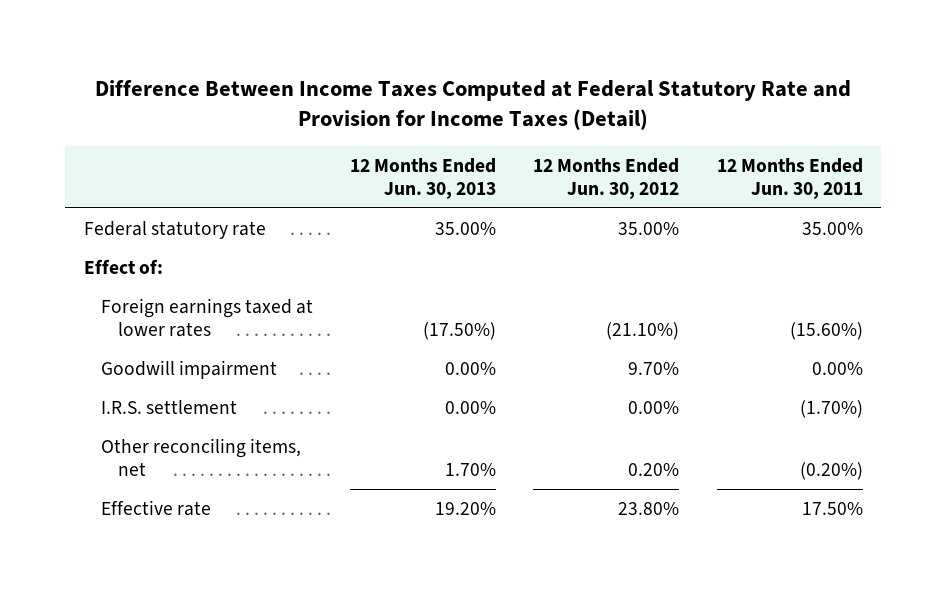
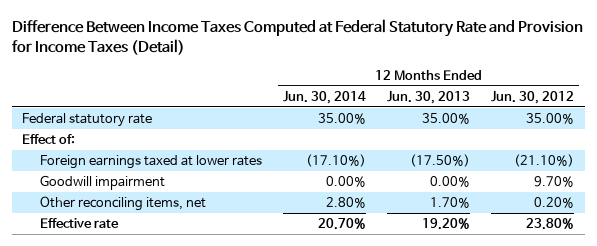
[716,157,863,199] 12 Months Ended Jun. 30, 2011 -> none
none -> [283,90,367,104] Jun. 30, 2014
[100,399,237,414] I.R.S. settlement -> none

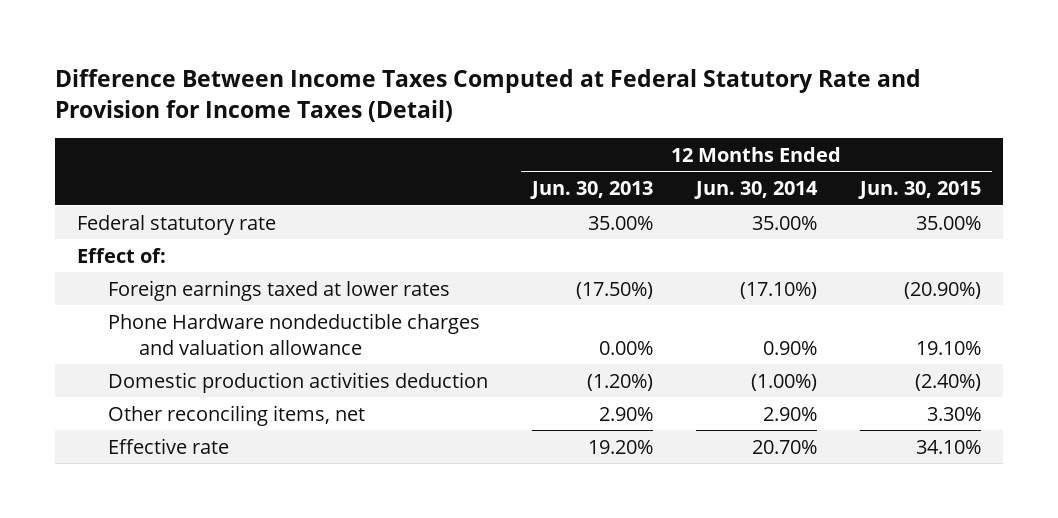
[491,90,575,104] Jun. 30, 2012 -> none
none -> [858,181,982,200] Jun. 30, 2015
[40,175,166,191] Goodwill impairment -> none
none -> [108,312,481,355] Phone Hardware nondeductible charges and valuation allowance
none -> [108,371,489,393] Domestic production activities deduction
[326,197,367,209] 2.80% -> [762,406,817,421] 2.90%
[430,197,471,209] 1.70% -> [598,406,653,421] 2.90%

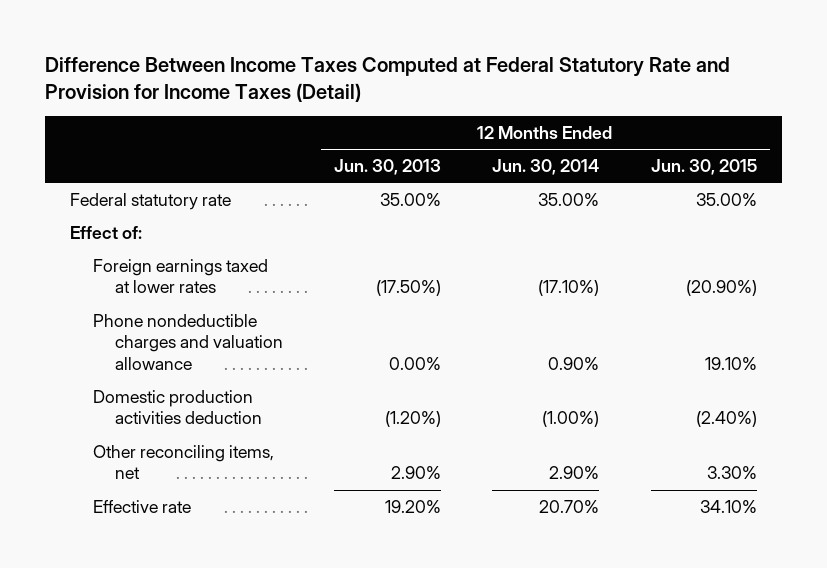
[108,312,481,355] Phone Hardware nondeductible charges and valuation allowance -> [92,313,283,370] Phone nondeductible charges and valuation allowance

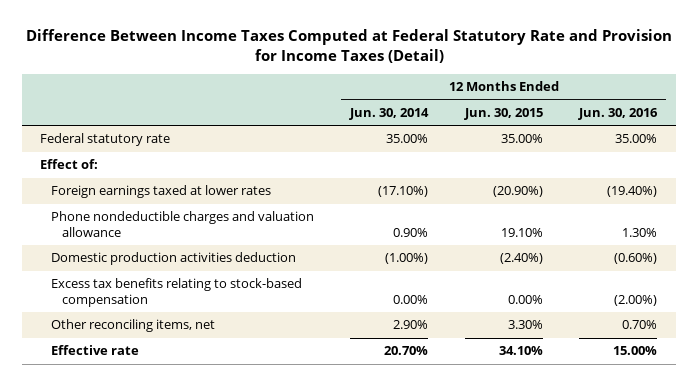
[334,159,442,176] Jun. 30, 2013 -> none
none -> [578,107,659,120] Jun. 30, 2016
none -> [50,278,302,308] Excess tax benefits relating to stock-based compensation

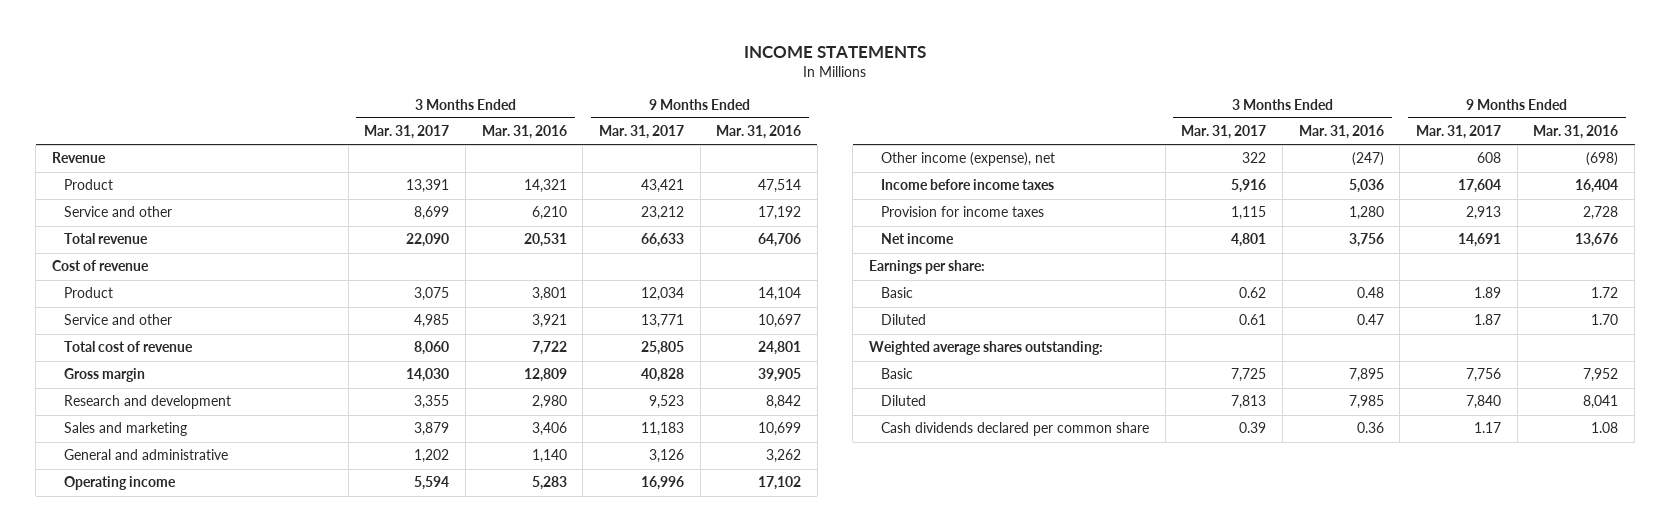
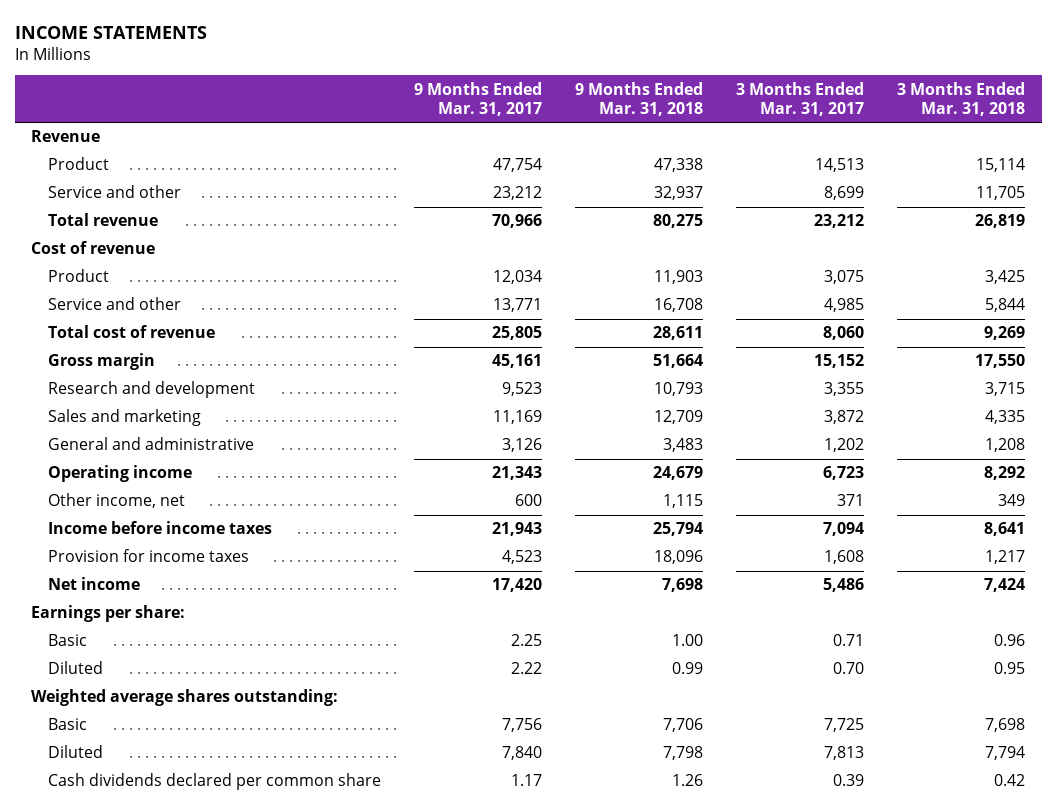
[481,125,567,140] Mar. 31, 2016 -> none
[716,125,802,140] Mar. 31, 2016 -> none
none -> [574,81,703,116] 9 Months Ended Mar. 31, 2018
none -> [897,81,1026,116] 3 Months Ended Mar. 31, 2018
[406,179,450,194] 13,391 -> [815,158,865,173] 14,513
[641,179,685,194] 43,421 -> [492,158,542,173] 47,754
[406,233,450,248] 22,090 -> [814,214,865,229] 23,212
[641,233,685,248] 66,633 -> [491,214,542,229] 70,966
[406,368,450,383] 14,030 -> [814,354,865,369] 15,152
[641,368,685,383] 40,828 -> [491,354,542,369] 45,161
[414,422,450,437] 3,879 -> [824,410,865,425] 3,872
[641,422,685,437] 11,183 -> [492,410,542,425] 11,169
[414,476,450,491] 5,594 -> [823,466,865,481] 6,723
[641,476,685,491] 16,996 -> [491,466,542,481] 21,343
[881,152,1056,167] Other income (expense), net -> [47,493,185,509] Other income, net
[1242,152,1267,164] 322 -> [837,494,865,507] 371
[1477,152,1502,164] 608 -> [514,494,542,507] 600
[1231,179,1267,194] 5,916 -> [823,522,865,537] 7,094
[1458,179,1502,194] 17,604 -> [491,522,542,537] 21,943
[1231,206,1267,221] 1,115 -> [824,550,865,565] 1,608
[1466,206,1502,221] 2,913 -> [501,550,542,565] 4,523
[1231,233,1267,248] 4,801 -> [823,578,865,593] 5,486
[1458,233,1502,248] 14,691 -> [491,578,542,593] 17,420
[1239,287,1267,299] 0.62 -> [833,634,865,647] 0.71
[1474,287,1502,299] 1.89 -> [510,634,542,647] 2.25
[1239,314,1267,326] 0.61 -> [833,662,865,675] 0.70
[1474,314,1502,326] 1.87 -> [510,662,542,675] 2.22

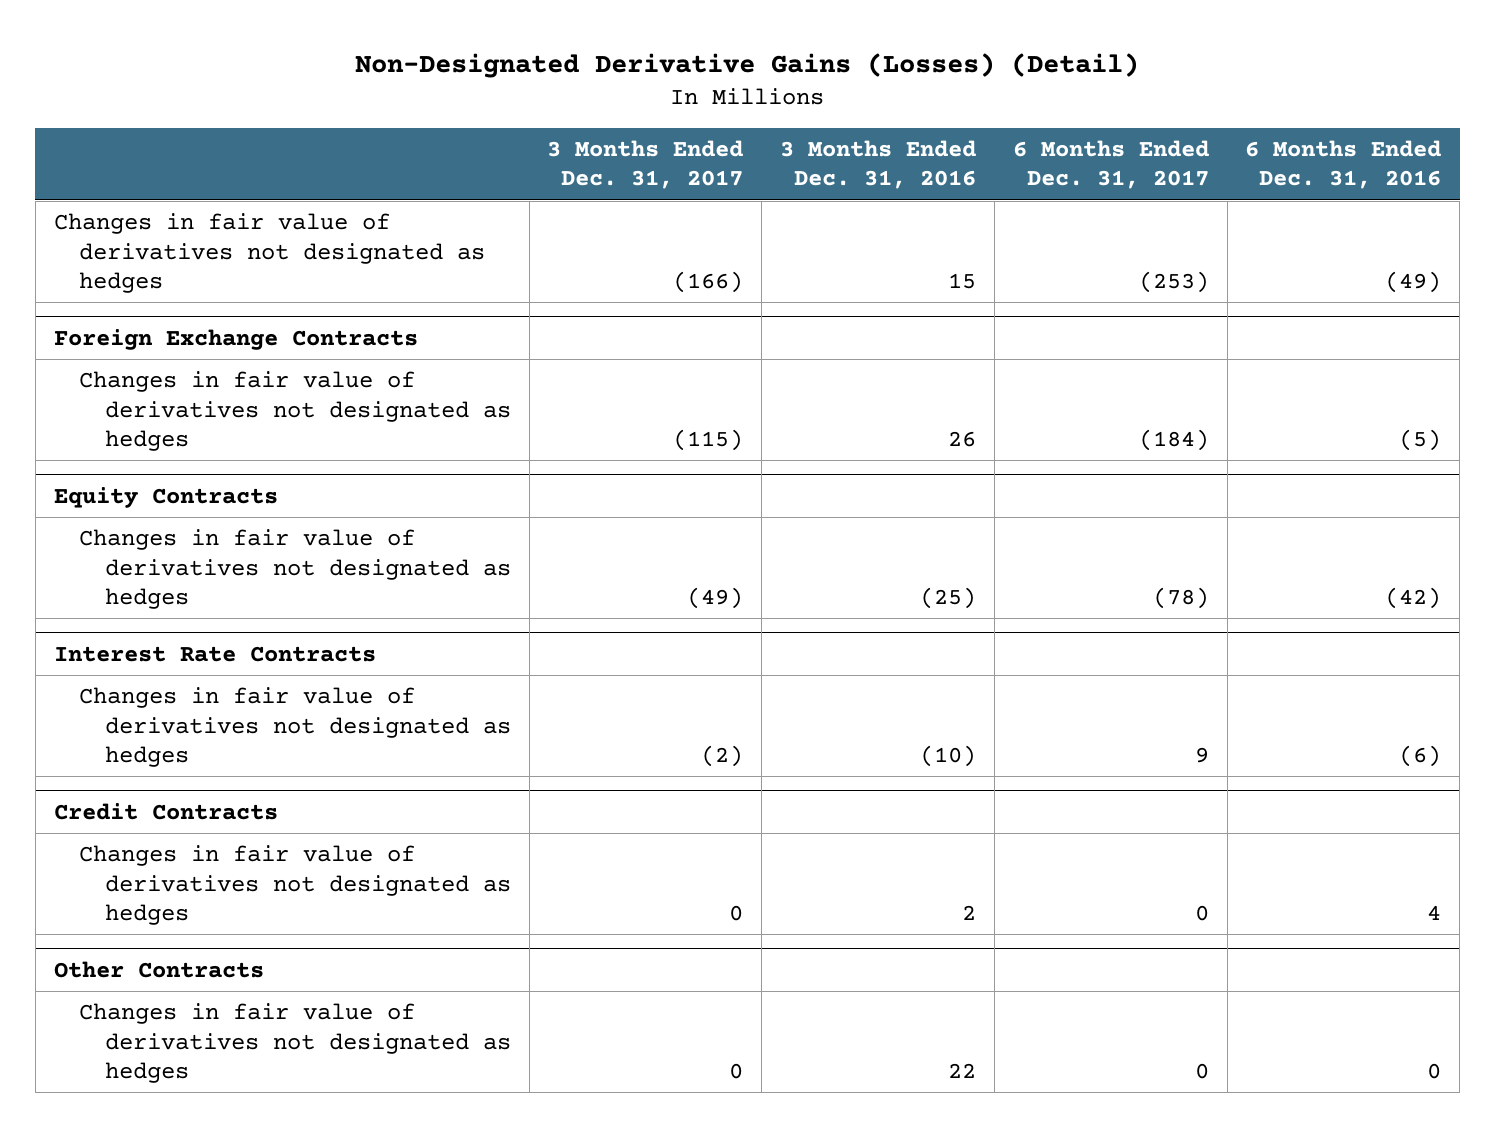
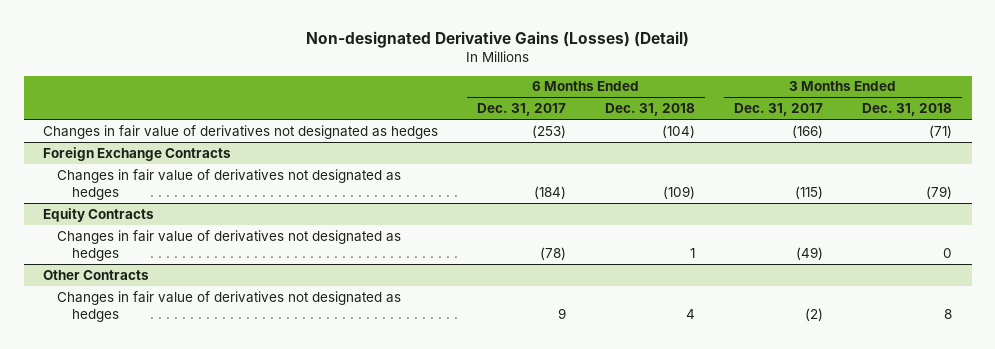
[355,53,1140,79] Non-Designated Derivative Gains (Losses) (Detail) -> [305,31,689,49] Non-designated Derivative Gains (Losses) (Detail)
[780,140,977,190] 3 Months Ended Dec. 31, 2016 -> none
[1245,140,1442,190] 6 Months Ended Dec. 31, 2016 -> none
none -> [605,103,696,117] Dec. 31, 2018
none -> [862,103,953,117] Dec. 31, 2018
[53,645,376,662] Interest Rate Contracts -> none
[79,687,511,767] Changes in fair value of derivatives not designated as hedges -> none
[53,802,278,820] Credit Contracts -> none
[79,845,511,925] Changes in fair value of derivatives not designated as hedges -> none
[729,1062,744,1079] 0 -> [805,307,824,321] (2)
[1194,1062,1209,1079] 0 -> [558,307,567,319] 9

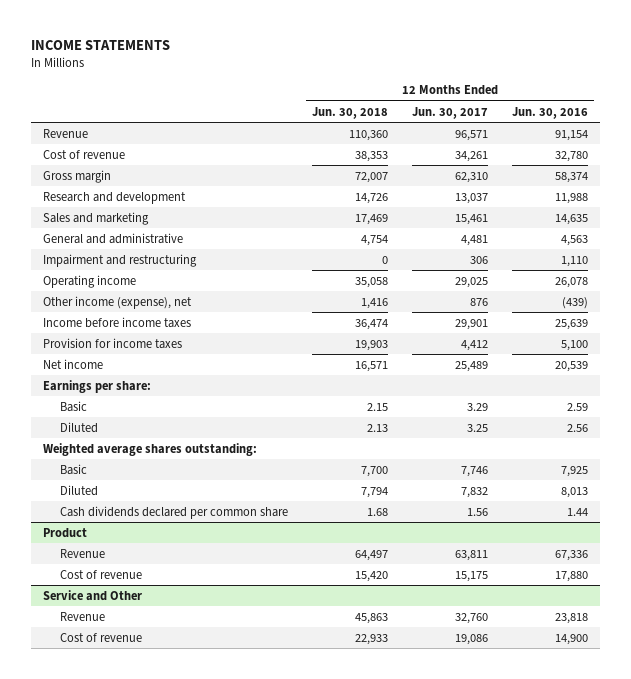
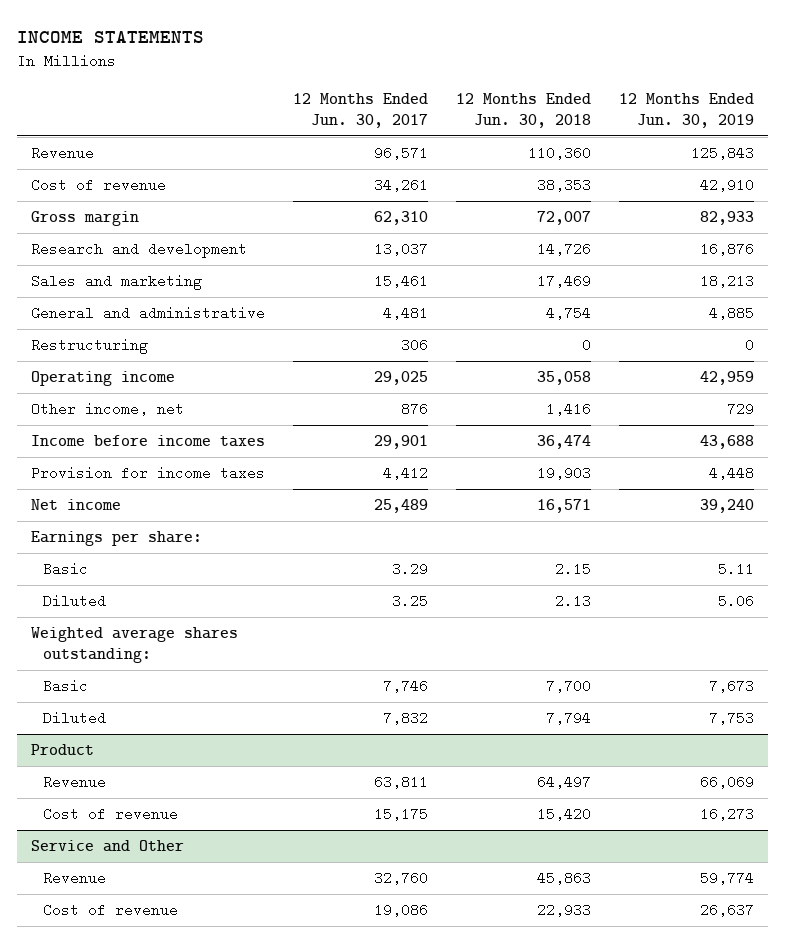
[512,106,589,119] Jun. 30, 2016 -> none
none -> [618,92,754,129] 12 Months Ended Jun. 30, 2019
[43,253,198,267] Impairment and restructuring -> none
none -> [30,338,148,355] Restructuring
[43,295,193,309] Other income (expense), net -> [30,402,184,417] Other income, net
[60,505,289,519] Cash dividends declared per common share -> none

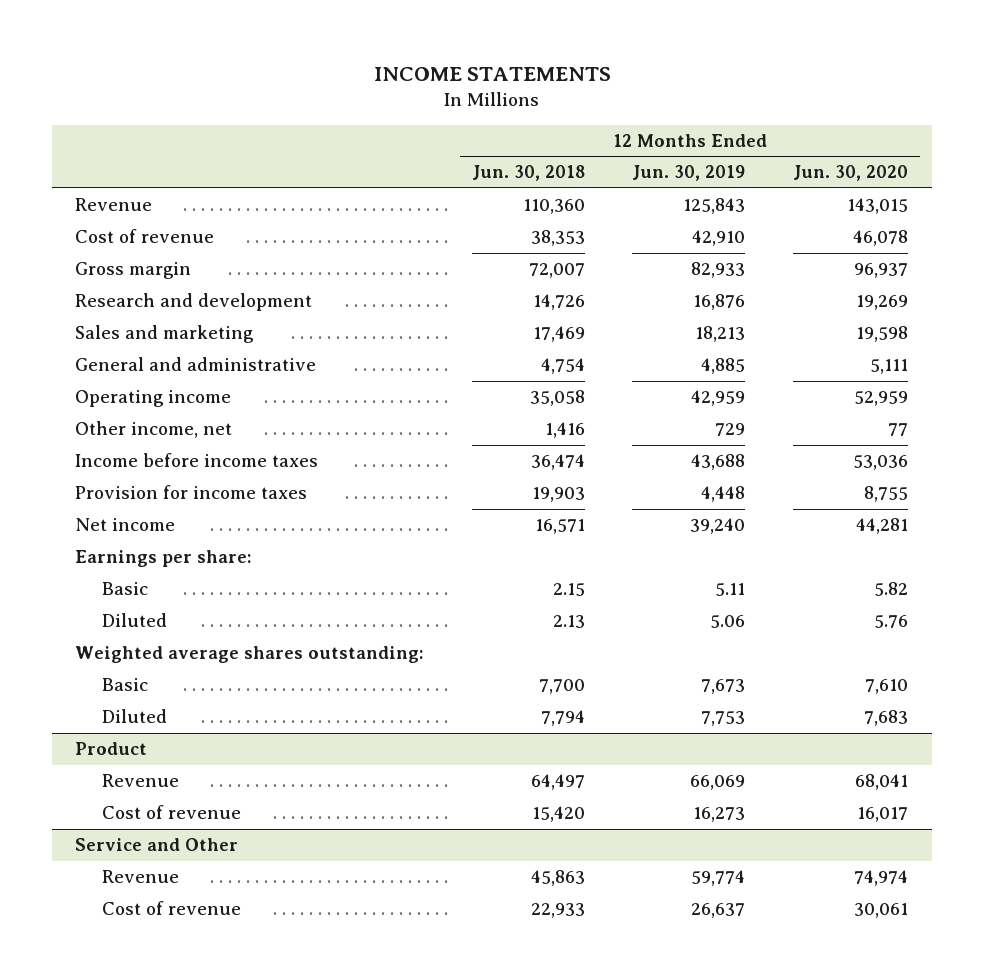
[292,92,428,129] 12 Months Ended Jun. 30, 2017 -> none
none -> [792,165,908,182] Jun. 30, 2020
[30,338,148,355] Restructuring -> none

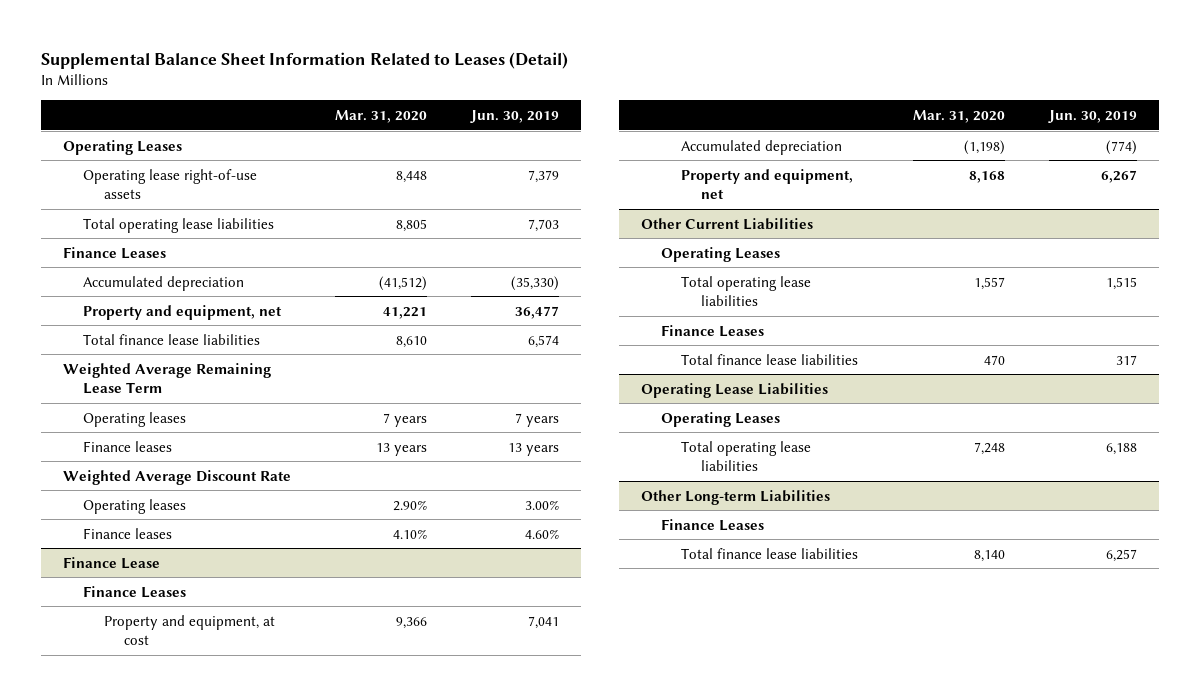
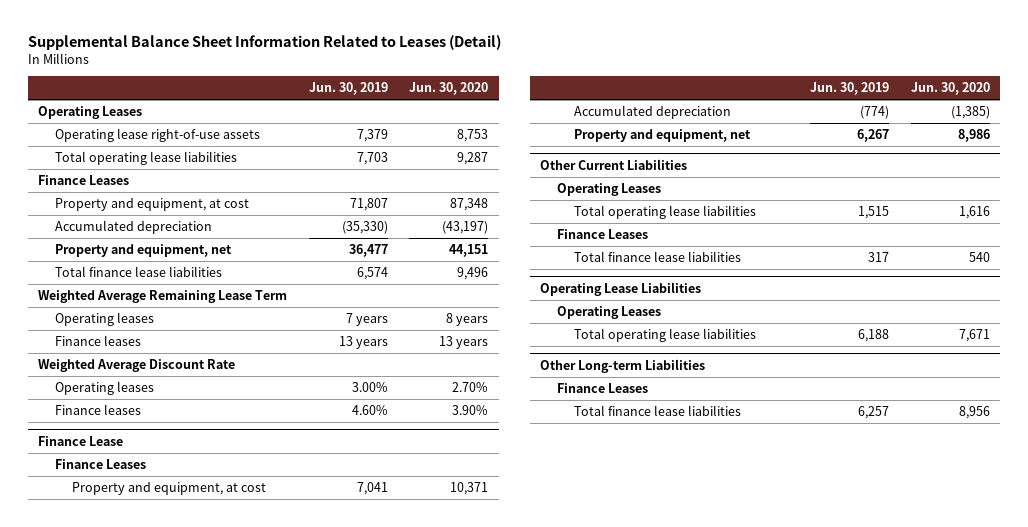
[335,109,428,123] Mar. 31, 2020 -> none
none -> [408,82,488,96] Jun. 30, 2020
none -> [55,198,250,212] Property and equipment, at cost

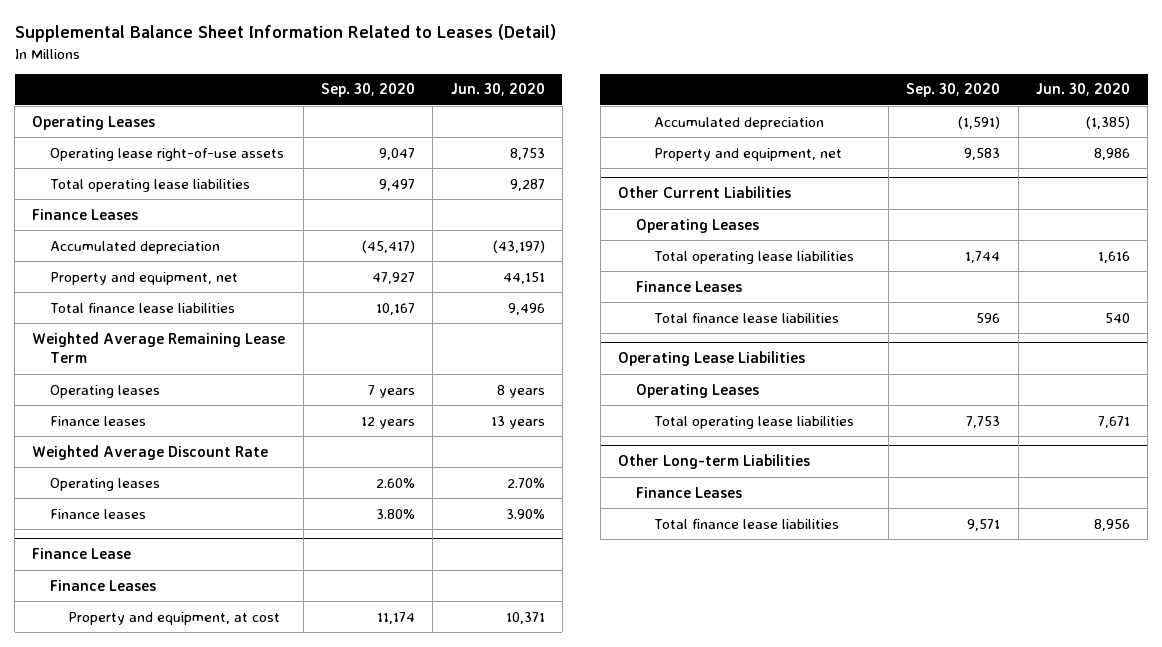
[308,82,388,96] Jun. 30, 2019 -> none
none -> [321,83,416,98] Sep. 30, 2020
[55,198,250,212] Property and equipment, at cost -> none

